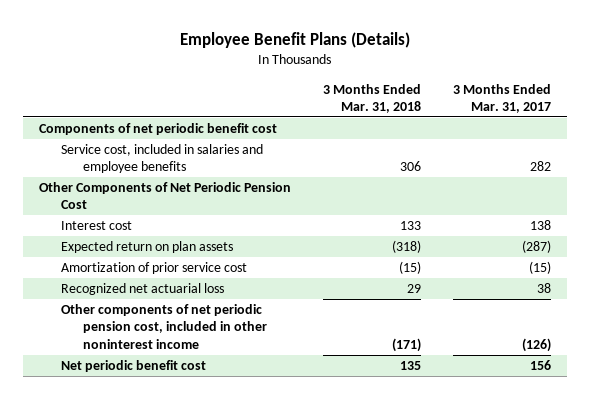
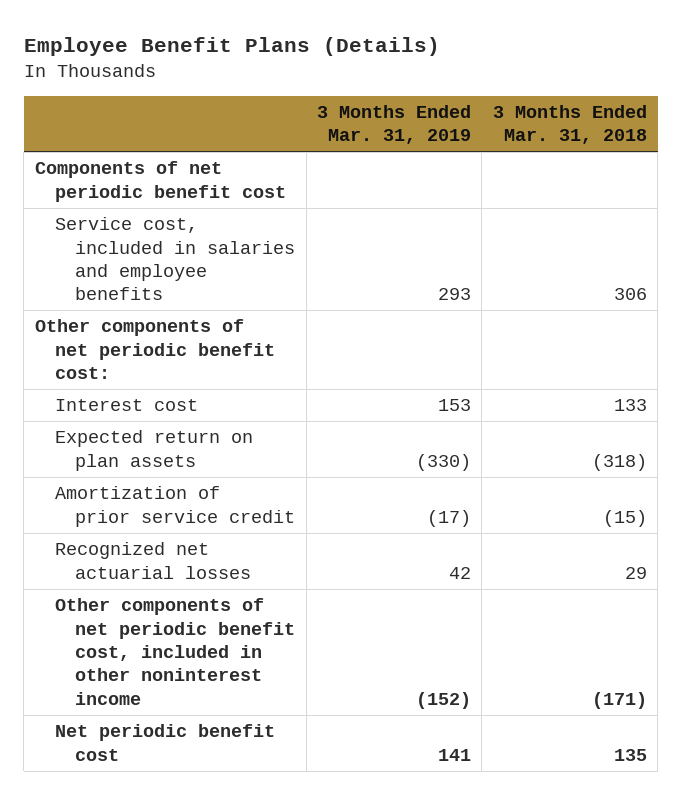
[452,83,551,113] 3 Months Ended Mar. 31, 2017 -> none
none -> [317,104,472,145] 3 Months Ended Mar. 31, 2019
[38,182,291,210] Other Components of Net Periodic Pension Cost -> [34,319,276,379] Other components of net periodic benefit cost:
[61,262,248,275] Amortization of prior service cost -> [55,486,296,527] Amortization of prior service credit
[61,283,225,296] Recognized net actuarial loss -> [55,542,252,579] Recognized net actuarial losses
[61,304,268,349] Other components of net periodic pension cost, included in other noninterest income -> [55,598,296,705] Other components of net periodic benefit cost, included in other noninterest income

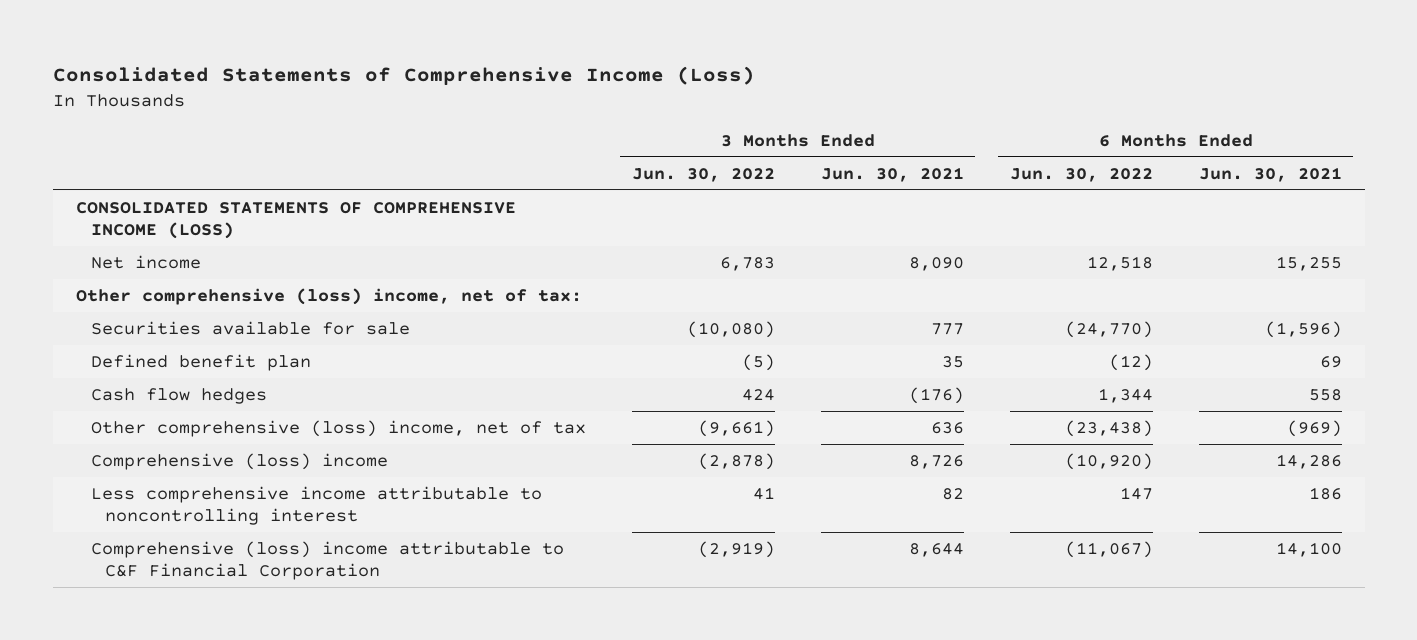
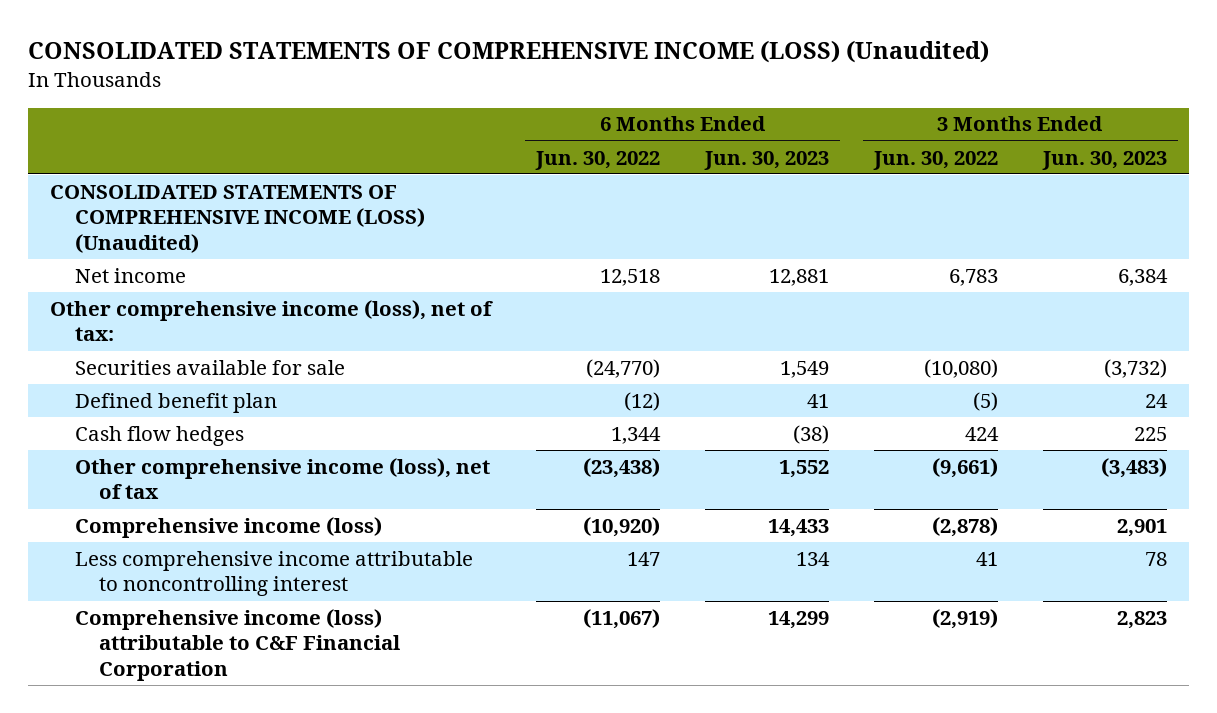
[52,66,755,86] Consolidated Statements of Comprehensive Income (Loss) -> [27,40,989,64] CONSOLIDATED STATEMENTS OF COMPREHENSIVE INCOME (LOSS) (Unaudited)
[820,166,964,182] Jun. 30, 2021 -> none
[1198,166,1342,182] Jun. 30, 2021 -> none
none -> [703,150,829,170] Jun. 30, 2023
none -> [1041,150,1167,170] Jun. 30, 2023
[75,201,516,240] CONSOLIDATED STATEMENTS OF COMPREHENSIVE INCOME (LOSS) -> [50,184,425,254] CONSOLIDATED STATEMENTS OF COMPREHENSIVE INCOME (LOSS) (Unaudited)
[75,287,582,305] Other comprehensive (loss) income, net of tax: -> [50,299,494,342] Other comprehensive income (loss), net of tax:
[90,419,586,437] Other comprehensive (loss) income, net of tax -> [74,457,490,500] Other comprehensive income (loss), net of tax
[90,452,388,470] Comprehensive (loss) income -> [74,516,382,538] Comprehensive income (loss)
[90,540,564,581] Comprehensive (loss) income attributable to C&F Financial Corporation -> [74,608,401,682] Comprehensive income (loss) attributable to C&F Financial Corporation

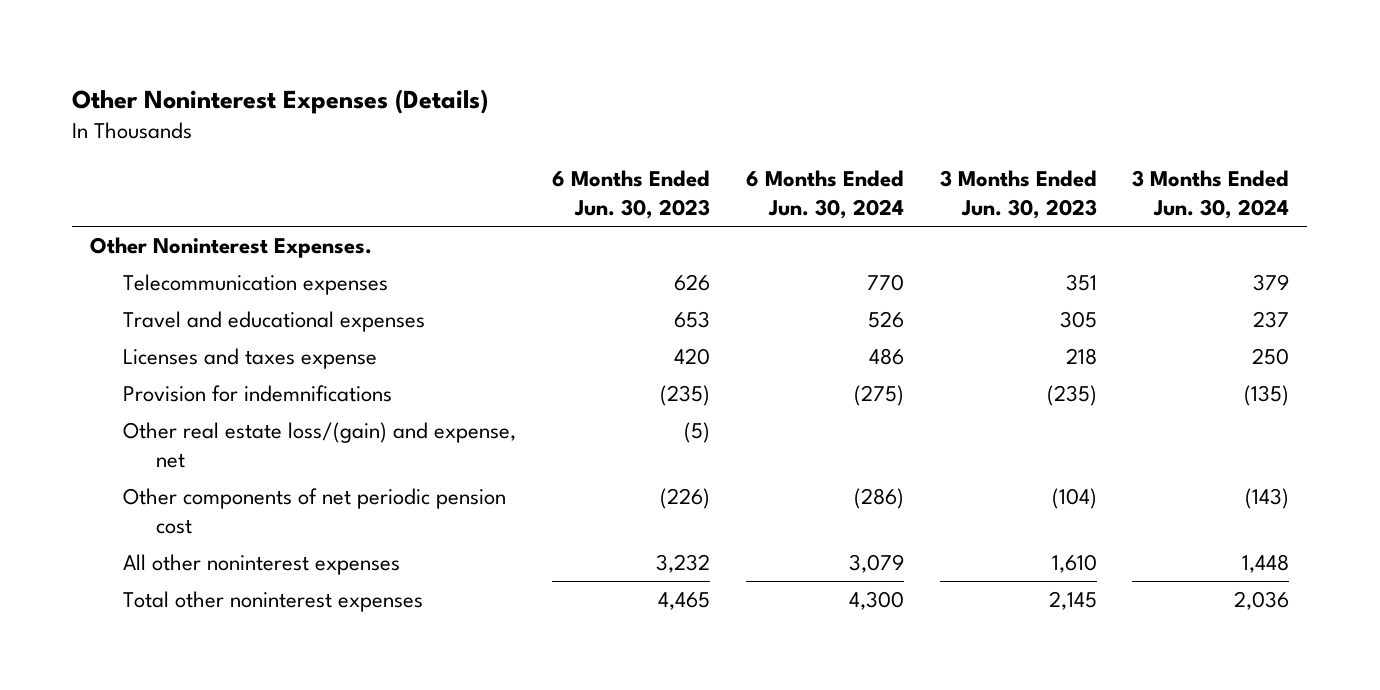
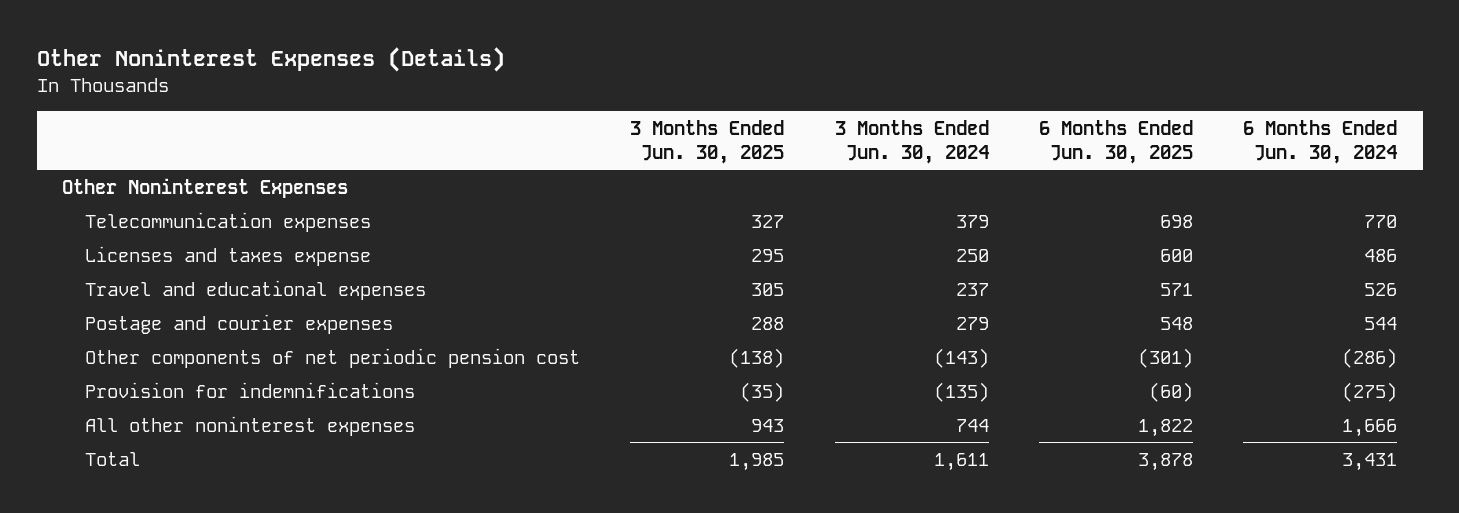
[551,170,710,220] 6 Months Ended Jun. 30, 2023 -> none
[939,170,1097,220] 3 Months Ended Jun. 30, 2023 -> none
none -> [630,119,785,164] 3 Months Ended Jun. 30, 2025
none -> [1038,119,1193,164] 6 Months Ended Jun. 30, 2025
[90,236,373,258] Other Noninterest Expenses. -> [62,177,349,198] Other Noninterest Expenses
[123,421,517,468] Other real estate loss/(gain) and expense, net -> none
[123,310,426,332] Travel and educational expenses -> [84,279,426,300] Travel and educational expenses
none -> [84,313,393,334] Postage and courier expenses
[123,384,393,402] Provision for indemnifications -> [84,381,415,398] Provision for indemnifications
[848,553,904,573] 3,079 -> [1342,418,1398,437] 1,666
[1242,553,1290,573] 1,448 -> [955,418,989,432] 744
[123,590,424,612] Total other noninterest expenses -> [84,451,140,466] Total
[848,590,904,610] 4,300 -> [1342,452,1398,471] 3,431
[1234,590,1290,610] 2,036 -> [933,452,989,471] 1,611

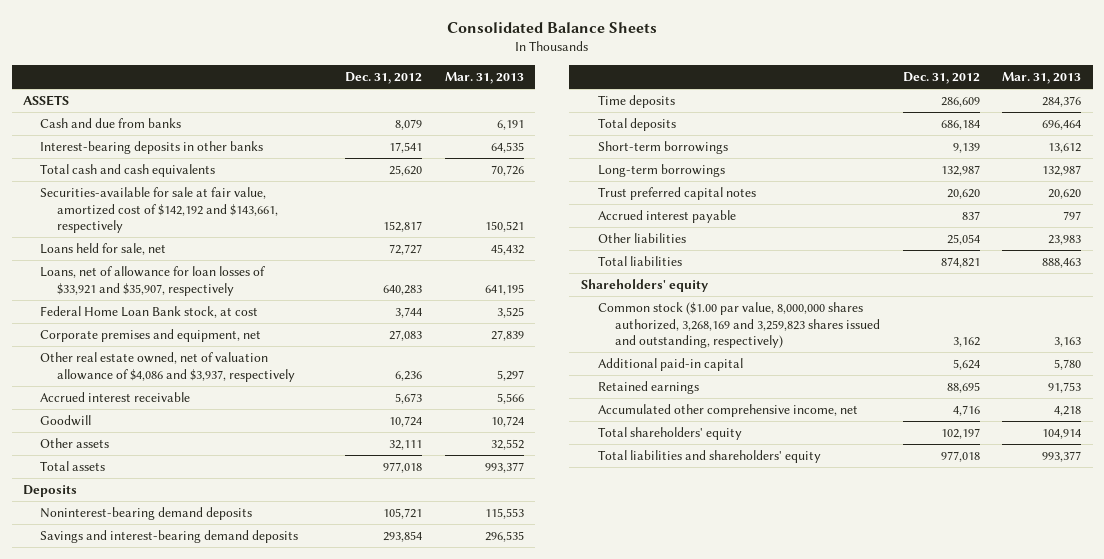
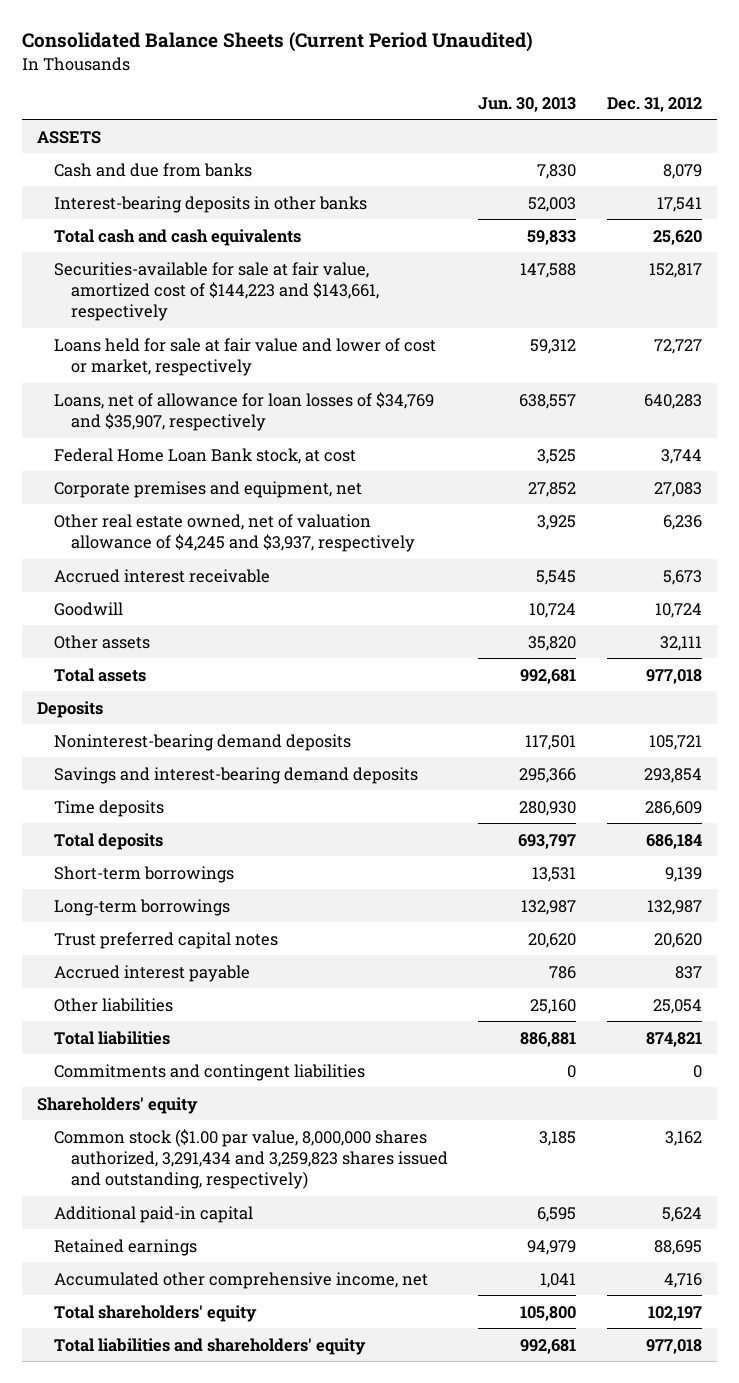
[447,21,658,33] Consolidated Balance Sheets -> [21,32,533,53] Consolidated Balance Sheets (Current Period Unaudited)
[444,72,524,85] Mar. 31, 2013 -> none
none -> [478,96,577,112] Jun. 30, 2013
[40,186,279,234] Securities-available for sale at fair value, amortized cost of $142,192 and $143,661, respectively -> [53,261,380,322] Securities-available for sale at fair value, amortized cost of $144,223 and $143,661, respectively
[40,242,167,255] Loans held for sale, net -> [53,337,436,376] Loans held for sale at fair value and lower of cost or market, respectively
[40,265,266,296] Loans, net of allowance for loan losses of $33,921 and $35,907, respectively -> [53,391,434,431] Loans, net of allowance for loan losses of $34,769 and $35,907, respectively
[40,351,296,382] Other real estate owned, net of valuation allowance of $4,086 and $3,937, respectively -> [53,513,416,552] Other real estate owned, net of valuation allowance of $4,245 and $3,937, respectively
none -> [53,1063,365,1081] Commitments and contingent liabilities
[597,301,880,349] Common stock ($1.00 par value, 8,000,000 shares authorized, 3,268,169 and 3,259,823 shares issued and outstanding, respectively) -> [53,1128,449,1190] Common stock ($1.00 par value, 8,000,000 shares authorized, 3,291,434 and 3,259,823 shares issued and outstanding, respectively)

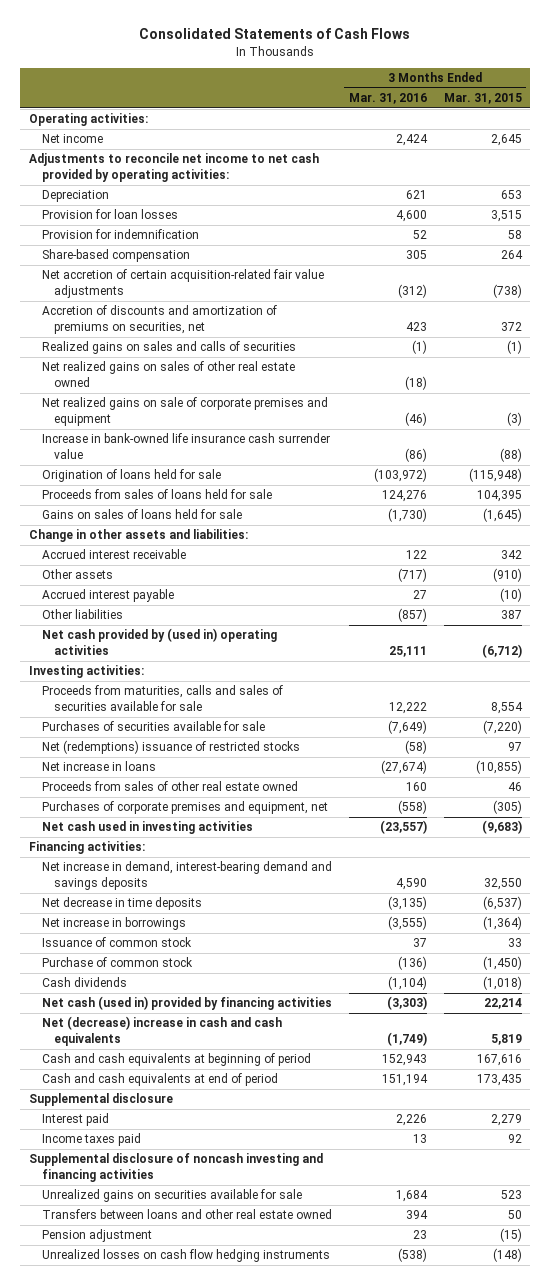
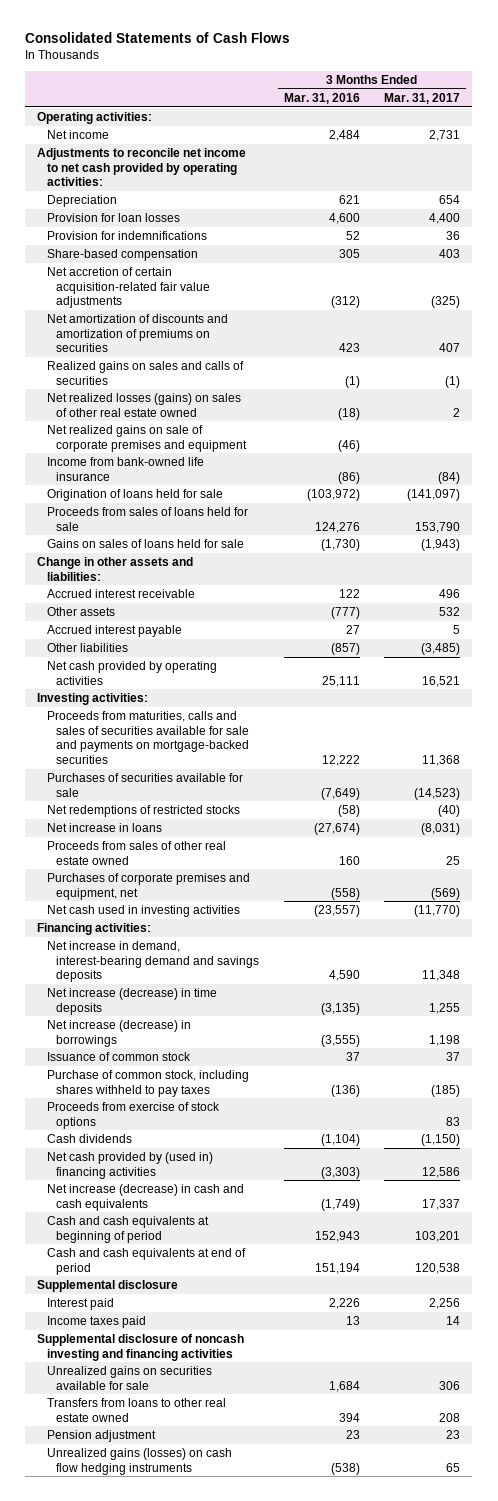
[443,93,522,105] Mar. 31, 2015 -> none
none -> [384,92,461,104] Mar. 31, 2017
[395,134,428,147] 2,424 -> [328,130,360,142] 2,484
[41,229,199,240] Provision for indemnification -> [46,231,207,241] Provision for indemnifications
[41,305,277,335] Accretion of discounts and amortization of premiums on securities, net -> [46,314,228,353] Net amortization of discounts and amortization of premiums on securities
[41,361,295,388] Net realized gains on sales of other real estate owned -> [46,393,241,417] Net realized losses (gains) on sales of other real estate owned
[41,433,330,460] Increase in bank-owned life insurance cash surrender value -> [46,457,204,481] Income from bank-owned life insurance
[397,568,427,583] (717) -> [330,607,360,620] (777)
[41,628,277,656] Net cash provided by (used in) operating activities -> [46,661,217,685] Net cash provided by operating activities
[41,685,283,712] Proceeds from maturities, calls and sales of securities available for sale -> [46,711,250,764] Proceeds from maturities, calls and sales of securities available for sale and payments on mortgage-backed securities
[41,740,300,755] Net (redemptions) issuance of restricted stocks -> [46,805,240,818] Net redemptions of restricted stocks
[41,897,202,911] Net decrease in time deposits -> [46,988,217,1015] Net increase (decrease) in time deposits
[41,917,186,931] Net increase in borrowings -> [46,1020,191,1047] Net increase (decrease) in borrowings
[41,957,193,968] Purchase of common stock -> [46,1070,249,1097] Purchase of common stock, including shares withheld to pay taxes
none -> [46,1102,220,1129] Proceeds from exercise of stock options
[41,996,332,1011] Net cash (used in) provided by financing activities -> [46,1152,213,1179] Net cash provided by (used in) financing activities
[41,1016,282,1047] Net (decrease) increase in cash and cash equivalents -> [46,1184,244,1211] Net increase (decrease) in cash and cash equivalents
[41,1209,332,1220] Transfers between loans and other real estate owned -> [46,1398,226,1422] Transfers from loans to other real estate owned
[41,1249,330,1263] Unrealized losses on cash flow hedging instruments -> [46,1448,232,1475] Unrealized gains (losses) on cash flow hedging instruments

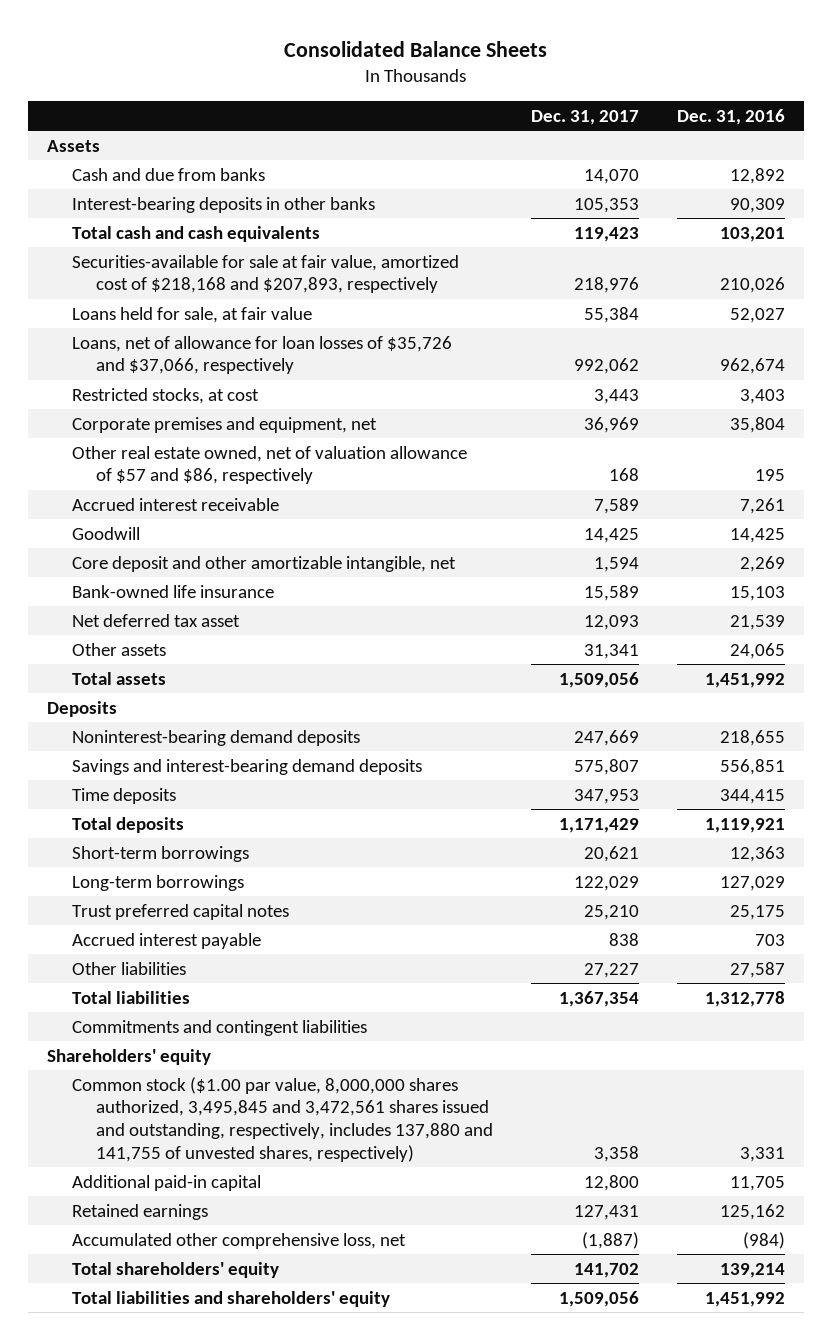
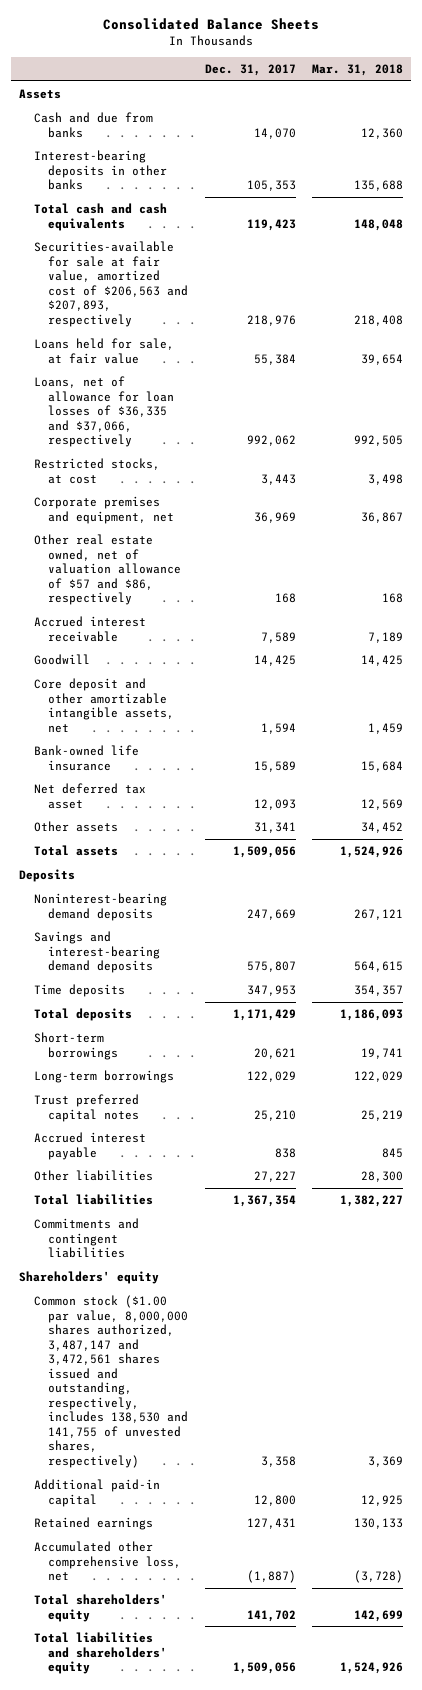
[677,108,786,125] Dec. 31, 2016 -> none
none -> [312,63,404,76] Mar. 31, 2018
[71,254,459,294] Securities-available for sale at fair value, amortized cost of $218,168 and $207,893, respectively -> [33,241,189,327] Securities-available for sale at fair value, amortized cost of $206,563 and $207,893, respectively
[71,335,452,375] Loans, net of allowance for loan losses of $35,726 and $37,066, respectively -> [33,376,175,448] Loans, net of allowance for loan losses of $36,335 and $37,066, respectively
[71,555,456,572] Core deposit and other amortizable intangible, net -> [33,678,175,733] Core deposit and other amortizable intangible assets, net
[71,1076,494,1162] Common stock ($1.00 par value, 8,000,000 shares authorized, 3,495,845 and 3,472,561 shares issued and outstanding, respectively, includes 137,880 and 141,755 of unvested shares, respectively) -> [33,1295,189,1469] Common stock ($1.00 par value, 8,000,000 shares authorized, 3,487,147 and 3,472,561 shares issued and outstanding, respectively, includes 138,530 and 141,755 of unvested shares, respectively)

